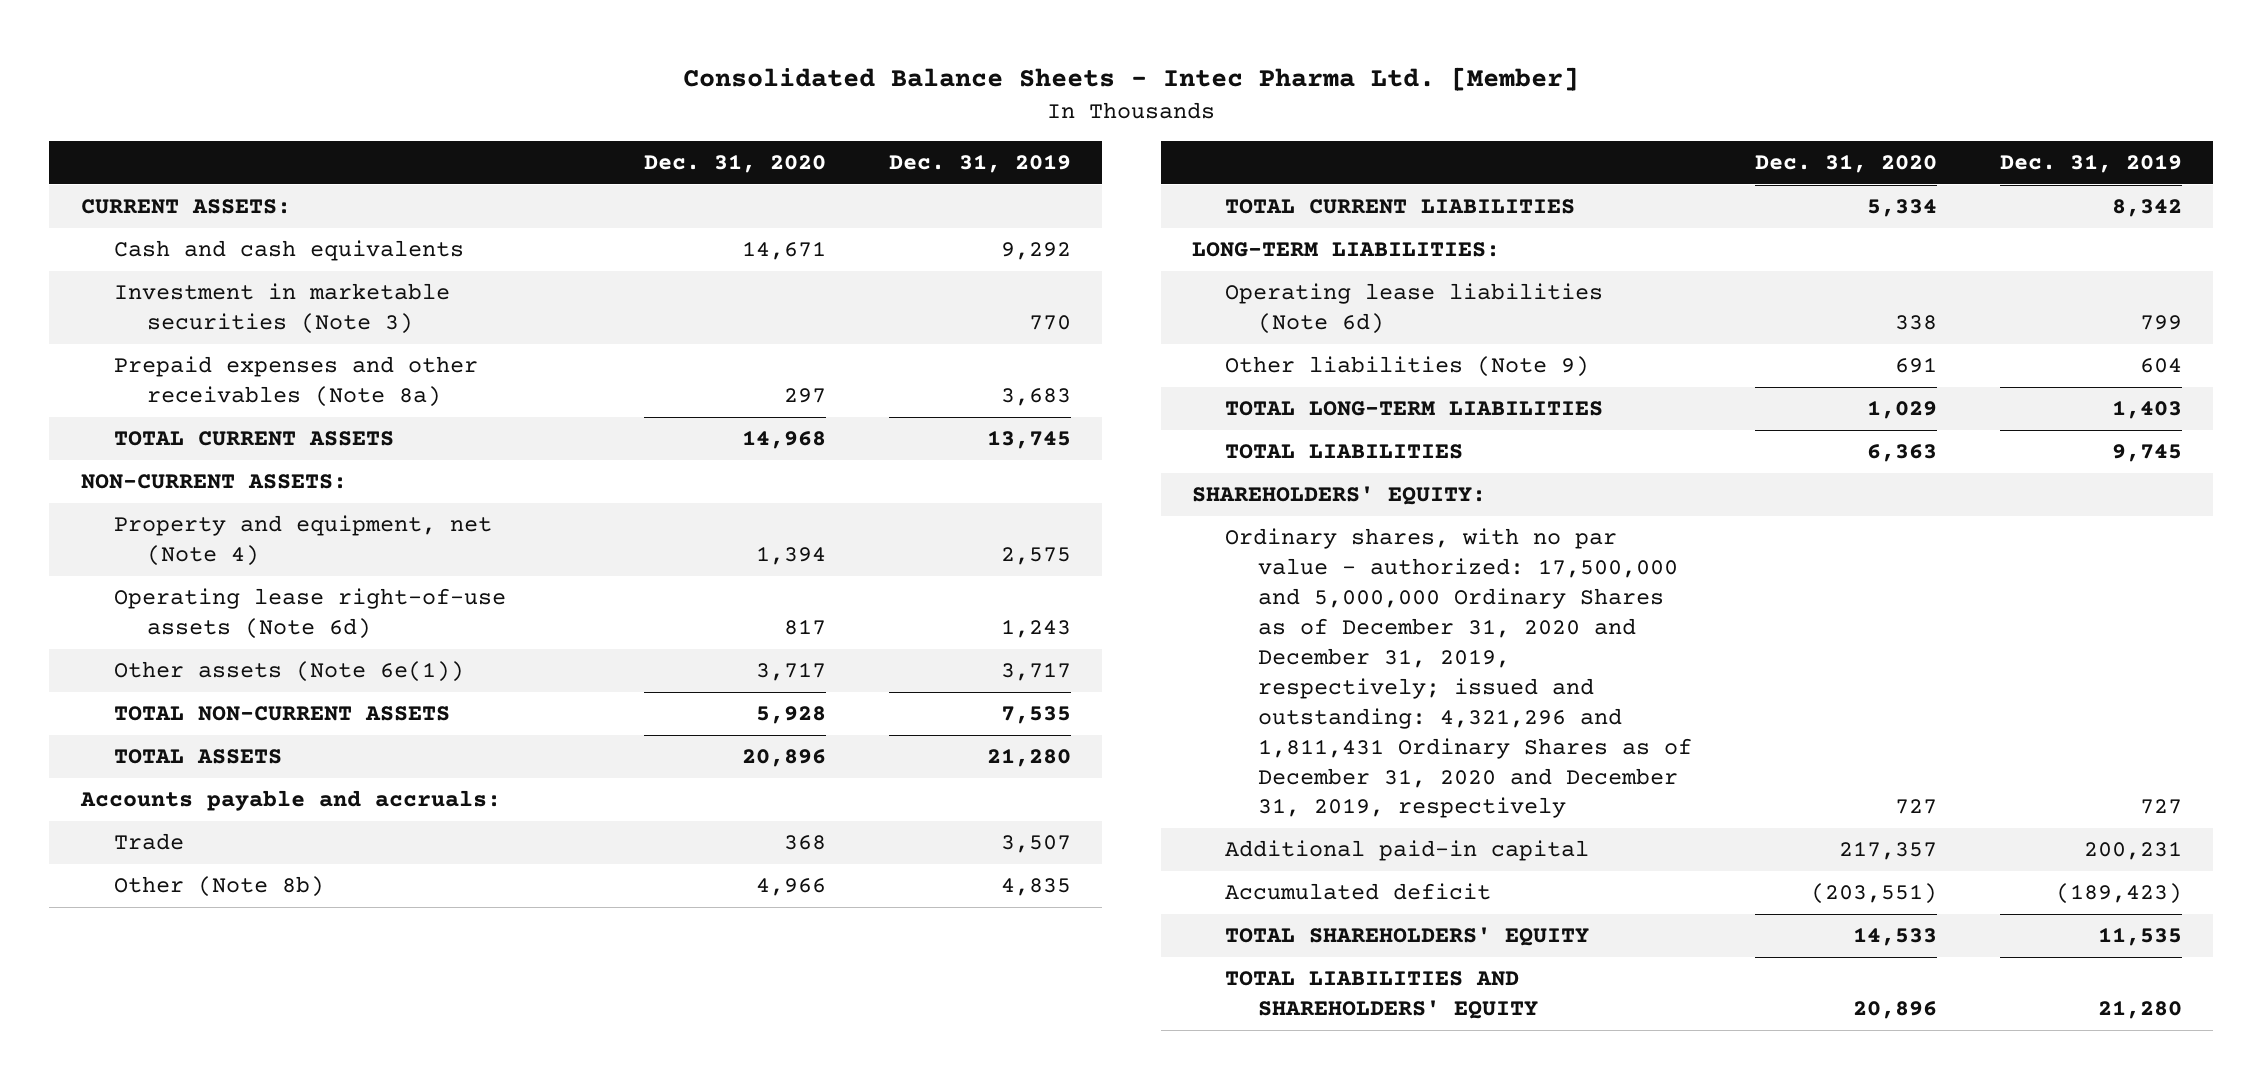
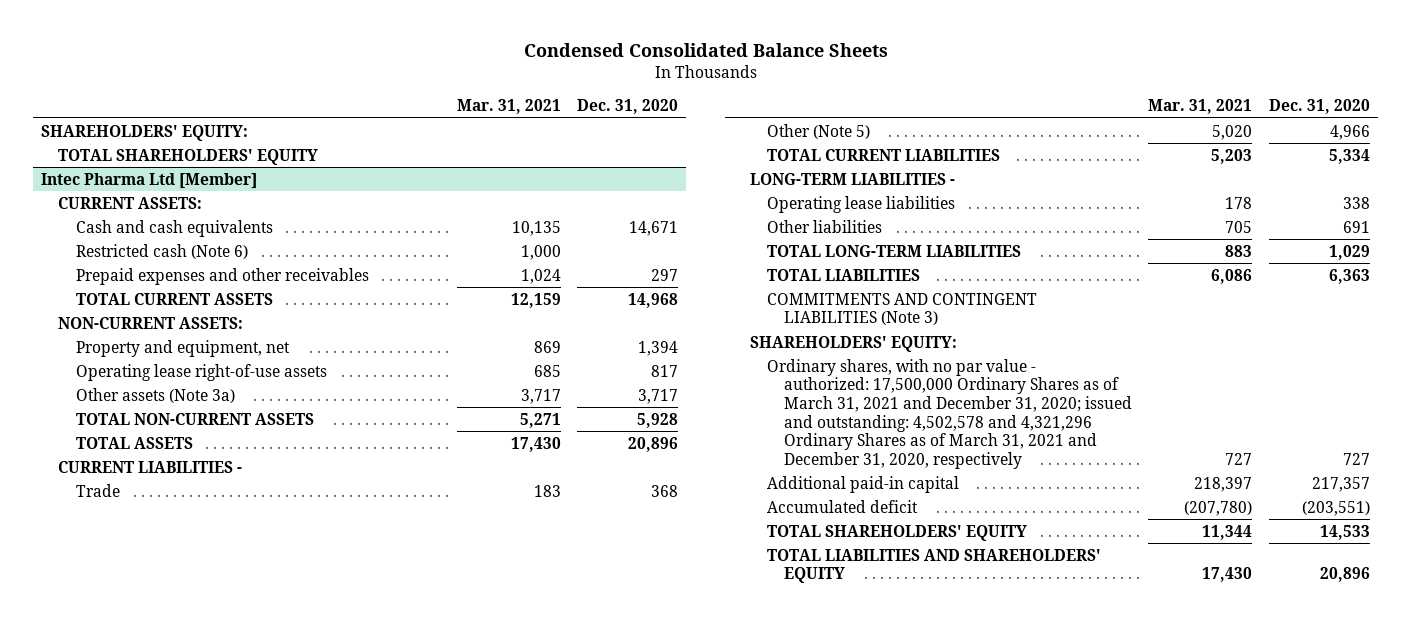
[683,66,1580,91] Consolidated Balance Sheets - Intec Pharma Ltd. [Member] -> [523,43,888,58] Condensed Consolidated Balance Sheets
[888,154,1071,174] Dec. 31, 2019 -> none
none -> [456,99,561,115] Mar. 31, 2021
none -> [41,124,249,141] SHAREHOLDERS' EQUITY:
none -> [58,148,319,165] TOTAL SHAREHOLDERS' EQUITY
none -> [41,172,258,189] Intec Pharma Ltd [Member]
[113,283,450,335] Investment in marketable securities (Note 3) -> none
none -> [75,243,248,259] Restricted cash (Note 6)
[113,356,478,408] Prepaid expenses and other receivables (Note 8a) -> [75,267,369,285] Prepaid expenses and other receivables
[113,515,492,567] Property and equipment, net (Note 4) -> [75,339,290,357] Property and equipment, net
[113,588,506,640] Operating lease right-of-use assets (Note 6d) -> [75,363,327,381] Operating lease right-of-use assets
[113,661,464,683] Other assets (Note 6e(1)) -> [75,387,235,403] Other assets (Note 3a)
[79,790,501,812] Accounts payable and accruals: -> none
none -> [58,460,243,473] CURRENT LIABILITIES -
[113,876,324,898] Other (Note 8b) -> [767,123,871,139] Other (Note 5)
[1192,242,1501,258] LONG-TERM LIABILITIES: -> [750,172,956,185] LONG-TERM LIABILITIES -
[1225,283,1604,335] Operating lease liabilities (Note 6d) -> [767,195,956,213] Operating lease liabilities
[1225,356,1590,378] Other liabilities (Note 9) -> [767,219,883,233] Other liabilities
none -> [767,292,1038,326] COMMITMENTS AND CONTINGENT LIABILITIES (Note 3)
[1225,528,1693,819] Ordinary shares, with no par value - authorized: 17,500,000 and 5,000,000 Ordinary Shares as of December 31, 2020 and December 31, 2019, respectively; issued and outstanding: 4,321,296 and 1,811,431 Ordinary Shares as of December 31, 2020 and December 31, 2019, respectively -> [767,358,1133,469] Ordinary shares, with no par value - authorized: 17,500,000 Ordinary Shares as of March 31, 2021 and December 31, 2020; issued and outstanding: 4,502,578 and 4,321,296 Ordinary Shares as of March 31, 2021 and December 31, 2020, respectively

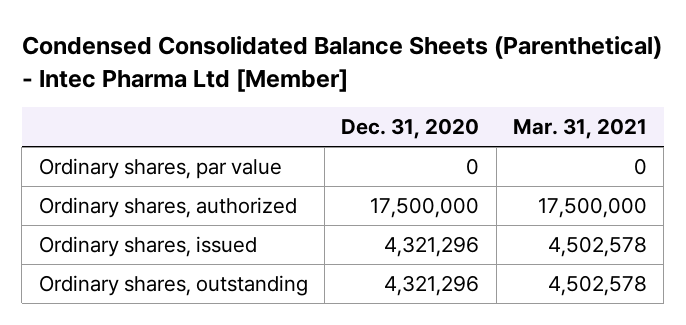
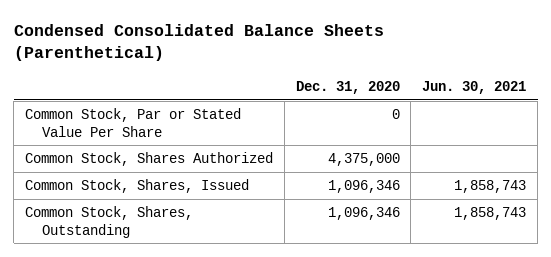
[21,36,662,92] Condensed Consolidated Balance Sheets (Parenthetical) - Intec Pharma Ltd [Member] -> [13,24,384,62] Condensed Consolidated Balance Sheets (Parenthetical)
[513,118,648,140] Mar. 31, 2021 -> none
none -> [422,80,527,94] Jun. 30, 2021
[38,157,282,179] Ordinary shares, par value -> [25,108,242,137] Common Stock, Par or Stated Value Per Share
[38,196,297,218] Ordinary shares, authorized -> [25,152,274,167] Common Stock, Shares Authorized
[370,196,480,218] 17,500,000 -> [327,153,400,167] 4,375,000
[38,235,257,257] Ordinary shares, issued -> [25,179,250,194] Common Stock, Shares, Issued
[384,235,480,257] 4,321,296 -> [327,180,400,194] 1,096,346
[38,274,308,296] Ordinary shares, outstanding -> [25,206,194,238] Common Stock, Shares, Outstanding
[384,274,480,296] 4,321,296 -> [327,207,400,221] 1,096,346

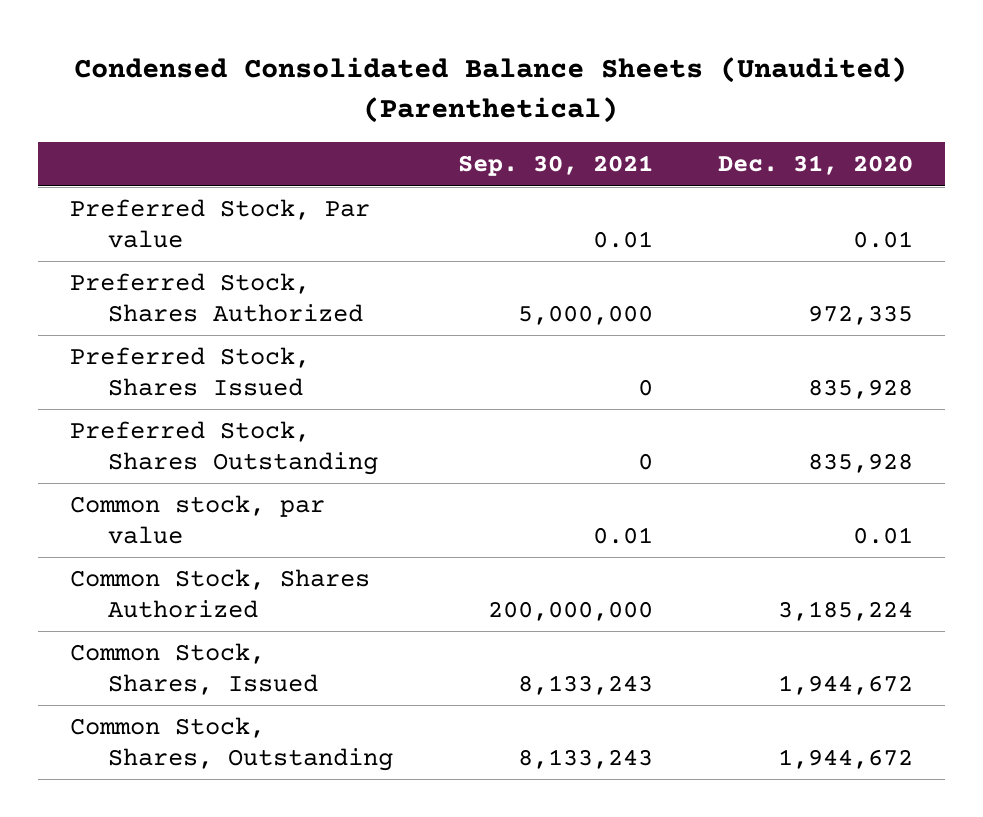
[13,24,384,62] Condensed Consolidated Balance Sheets (Parenthetical) -> [74,57,908,123] Condensed Consolidated Balance Sheets (Unaudited) (Parenthetical)
[422,80,527,94] Jun. 30, 2021 -> none
none -> [458,155,654,177] Sep. 30, 2021
none -> [70,199,371,248] Preferred Stock, Par value
none -> [70,273,364,322] Preferred Stock, Shares Authorized
none -> [70,347,311,396] Preferred Stock, Shares Issued
none -> [70,421,379,475] Preferred Stock, Shares Outstanding
[25,108,242,137] Common Stock, Par or Stated Value Per Share -> [70,495,326,544] Common stock, par value
[391,109,400,120] 0 -> [852,526,913,544] 0.01
[327,153,400,167] 4,375,000 -> [777,600,913,621] 3,185,224
[327,180,400,194] 1,096,346 -> [777,674,913,695] 1,944,672
[327,207,400,221] 1,096,346 -> [777,748,913,769] 1,944,672

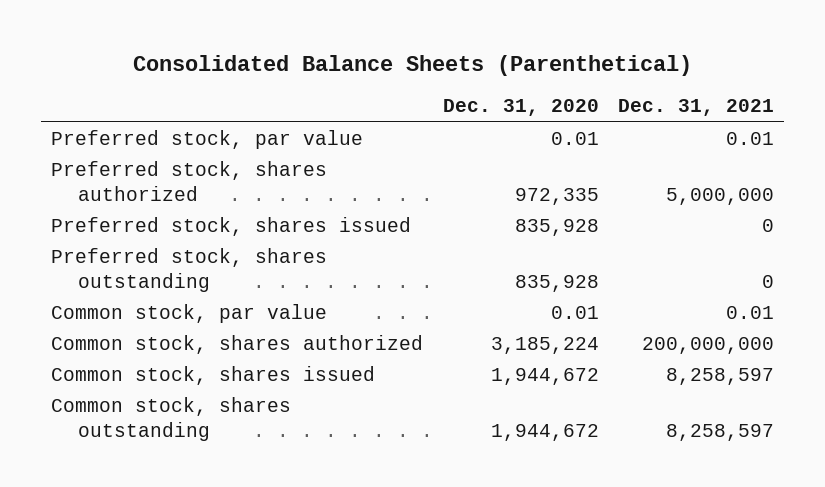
[74,57,908,123] Condensed Consolidated Balance Sheets (Unaudited) (Parenthetical) -> [132,55,692,77] Consolidated Balance Sheets (Parenthetical)
[458,155,654,177] Sep. 30, 2021 -> none
none -> [618,99,775,117] Dec. 31, 2021
[70,199,371,248] Preferred Stock, Par value -> [50,129,363,149] Preferred stock, par value
[70,273,364,322] Preferred Stock, Shares Authorized -> [50,160,327,201] Preferred stock, shares authorized
[70,347,311,396] Preferred Stock, Shares Issued -> [50,216,411,236] Preferred stock, shares issued
[70,421,379,475] Preferred Stock, Shares Outstanding -> [50,247,327,292] Preferred stock, shares outstanding
[70,569,371,618] Common Stock, Shares Authorized -> [50,334,423,354] Common stock, shares authorized
[70,643,319,695] Common Stock, Shares, Issued -> [50,365,375,385] Common stock, shares issued
[70,717,394,771] Common Stock, Shares, Outstanding -> [50,396,291,441] Common stock, shares outstanding

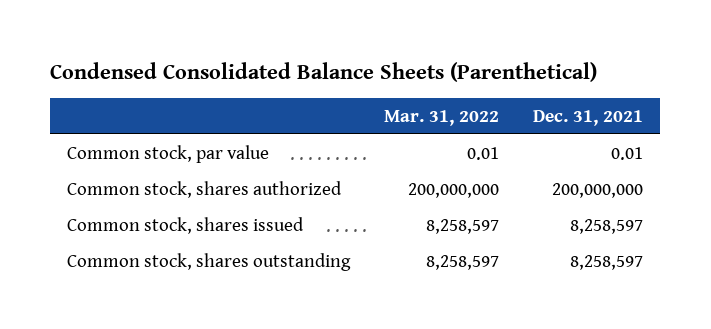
[132,55,692,77] Consolidated Balance Sheets (Parenthetical) -> [50,62,598,83] Condensed Consolidated Balance Sheets (Parenthetical)
[442,99,599,117] Dec. 31, 2020 -> none
none -> [384,109,500,126] Mar. 31, 2022
[50,129,363,149] Preferred stock, par value -> none
[50,160,327,201] Preferred stock, shares authorized -> none
[50,216,411,236] Preferred stock, shares issued -> none
[50,247,327,292] Preferred stock, shares outstanding -> none

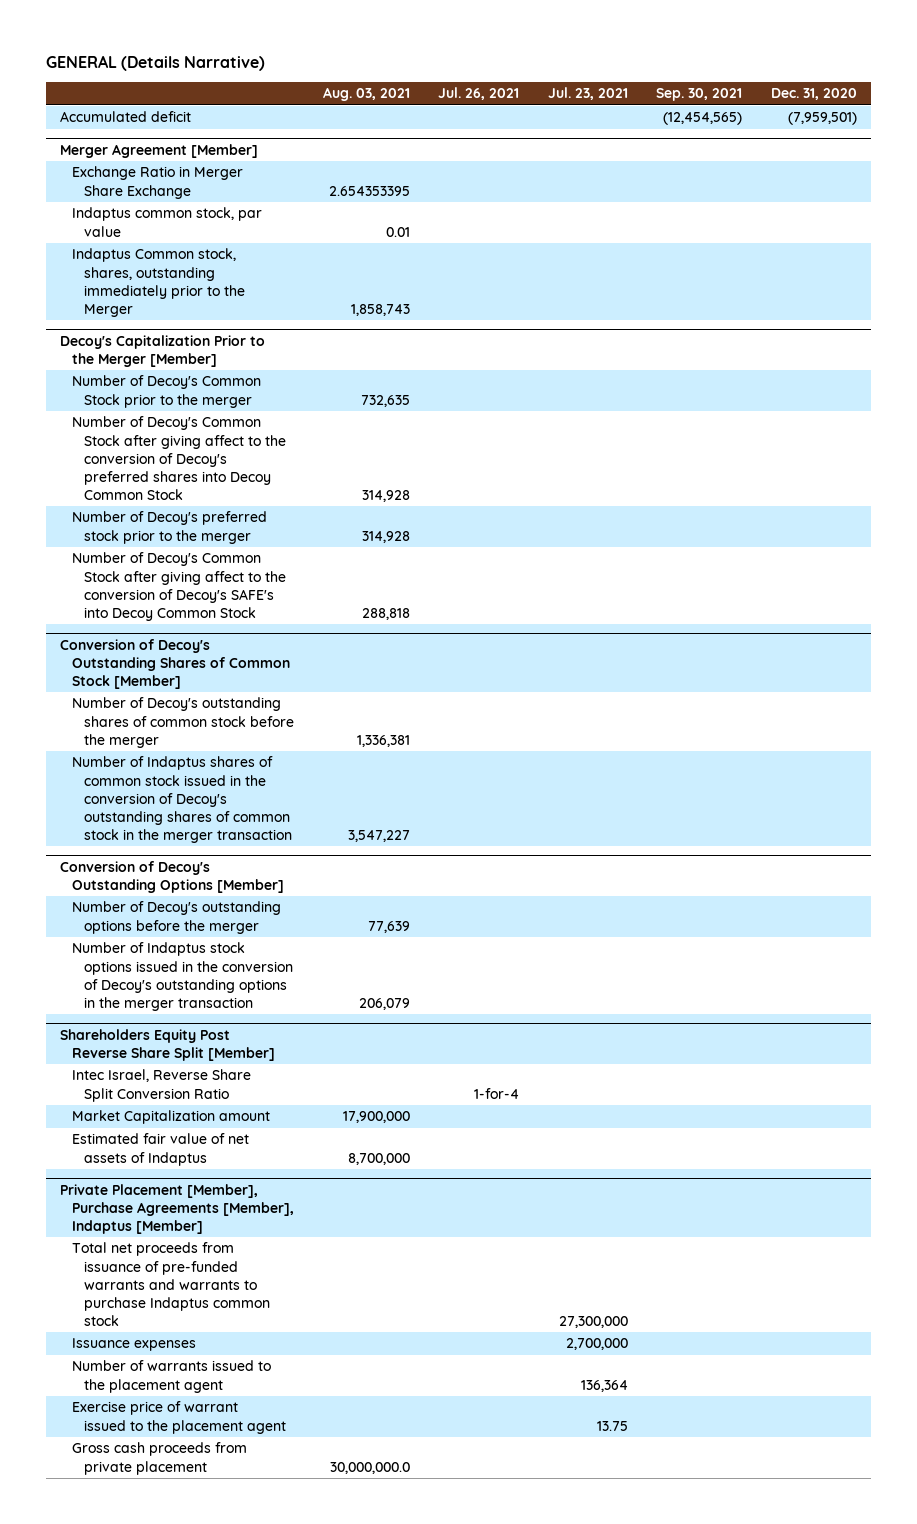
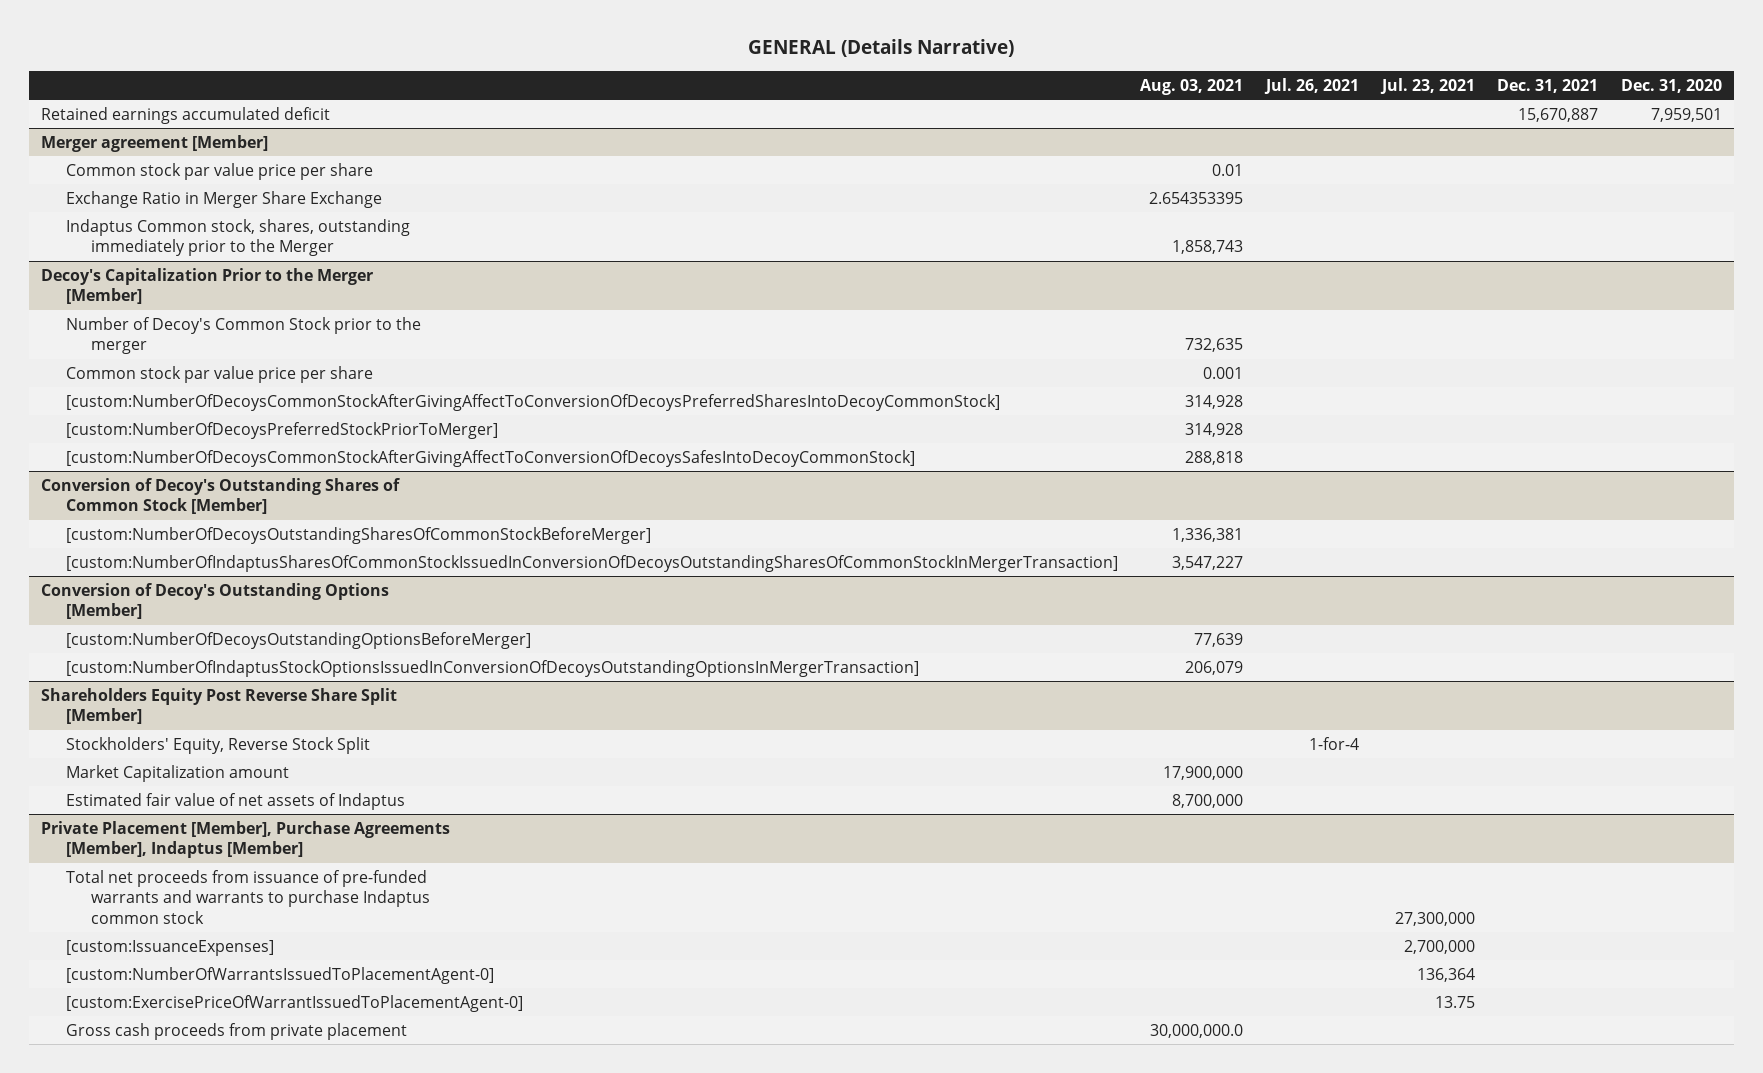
[656,88,743,102] Sep. 30, 2021 -> none
none -> [1497,78,1599,93] Dec. 31, 2021
[60,111,192,123] Accumulated deficit -> [40,106,330,124] Retained earnings accumulated deficit
[787,112,857,126] (7,959,501) -> [1651,107,1723,122] 7,959,501
[60,143,259,158] Merger Agreement [Member] -> [40,134,268,152] Merger agreement [Member]
none -> [65,162,373,180] Common stock par value price per share
[72,207,263,237] Indaptus common stock, par value -> none
none -> [65,365,373,383] Common stock par value price per share
[72,416,287,500] Number of Decoy's Common Stock after giving affect to the conversion of Decoy's preferred shares into Decoy Common Stock -> [65,393,1000,411] [custom:NumberOfDecoysCommonStockAfterGivingAffectToConversionOfDecoysPreferredSharesIntoDecoyCommonStock]
[72,511,268,544] Number of Decoy's preferred stock prior to the merger -> [65,421,498,439] [custom:NumberOfDecoysPreferredStockPriorToMerger]
[72,552,287,621] Number of Decoy's Common Stock after giving affect to the conversion of Decoy's SAFE's into Decoy Common Stock -> [65,449,915,467] [custom:NumberOfDecoysCommonStockAfterGivingAffectToConversionOfDecoysSafesIntoDecoyCommonStock]
[72,697,295,748] Number of Decoy's outstanding shares of common stock before the merger -> [65,526,651,544] [custom:NumberOfDecoysOutstandingSharesOfCommonStockBeforeMerger]
[72,756,293,843] Number of Indaptus shares of common stock issued in the conversion of Decoy's outstanding shares of common stock in the merger transaction -> [65,554,1118,572] [custom:NumberOfIndaptusSharesOfCommonStockIssuedInConversionOfDecoysOutstandingSharesOfCommonStockInMergerTransaction]
[72,901,282,934] Number of Decoy's outstanding options before the merger -> [65,631,531,649] [custom:NumberOfDecoysOutstandingOptionsBeforeMerger]
[72,942,294,1011] Number of Indaptus stock options issued in the conversion of Decoy's outstanding options in the merger transaction -> [65,659,919,677] [custom:NumberOfIndaptusStockOptionsIssuedInConversionOfDecoysOutstandingOptionsInMergerTransaction]
[72,1069,252,1102] Intec Israel, Reverse Share Split Conversion Ratio -> [65,736,370,754] Stockholders' Equity, Reverse Stock Split
[72,1338,197,1352] Issuance expenses -> [65,939,274,956] [custom:IssuanceExpenses]
[72,1360,272,1393] Number of warrants issued to the placement agent -> [65,966,494,984] [custom:NumberOfWarrantsIssuedToPlacementAgent-0]
[72,1401,287,1434] Exercise price of warrant issued to the placement agent -> [65,994,523,1012] [custom:ExercisePriceOfWarrantIssuedToPlacementAgent-0]

